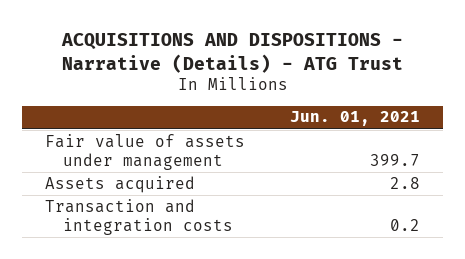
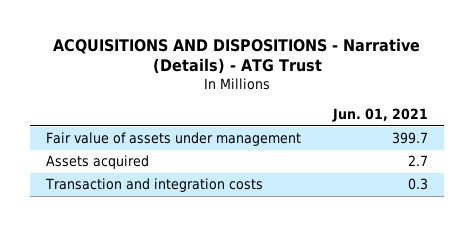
[390,176,421,189] 2.8 -> [407,155,428,167] 2.7
[390,219,421,232] 0.2 -> [407,178,428,191] 0.3

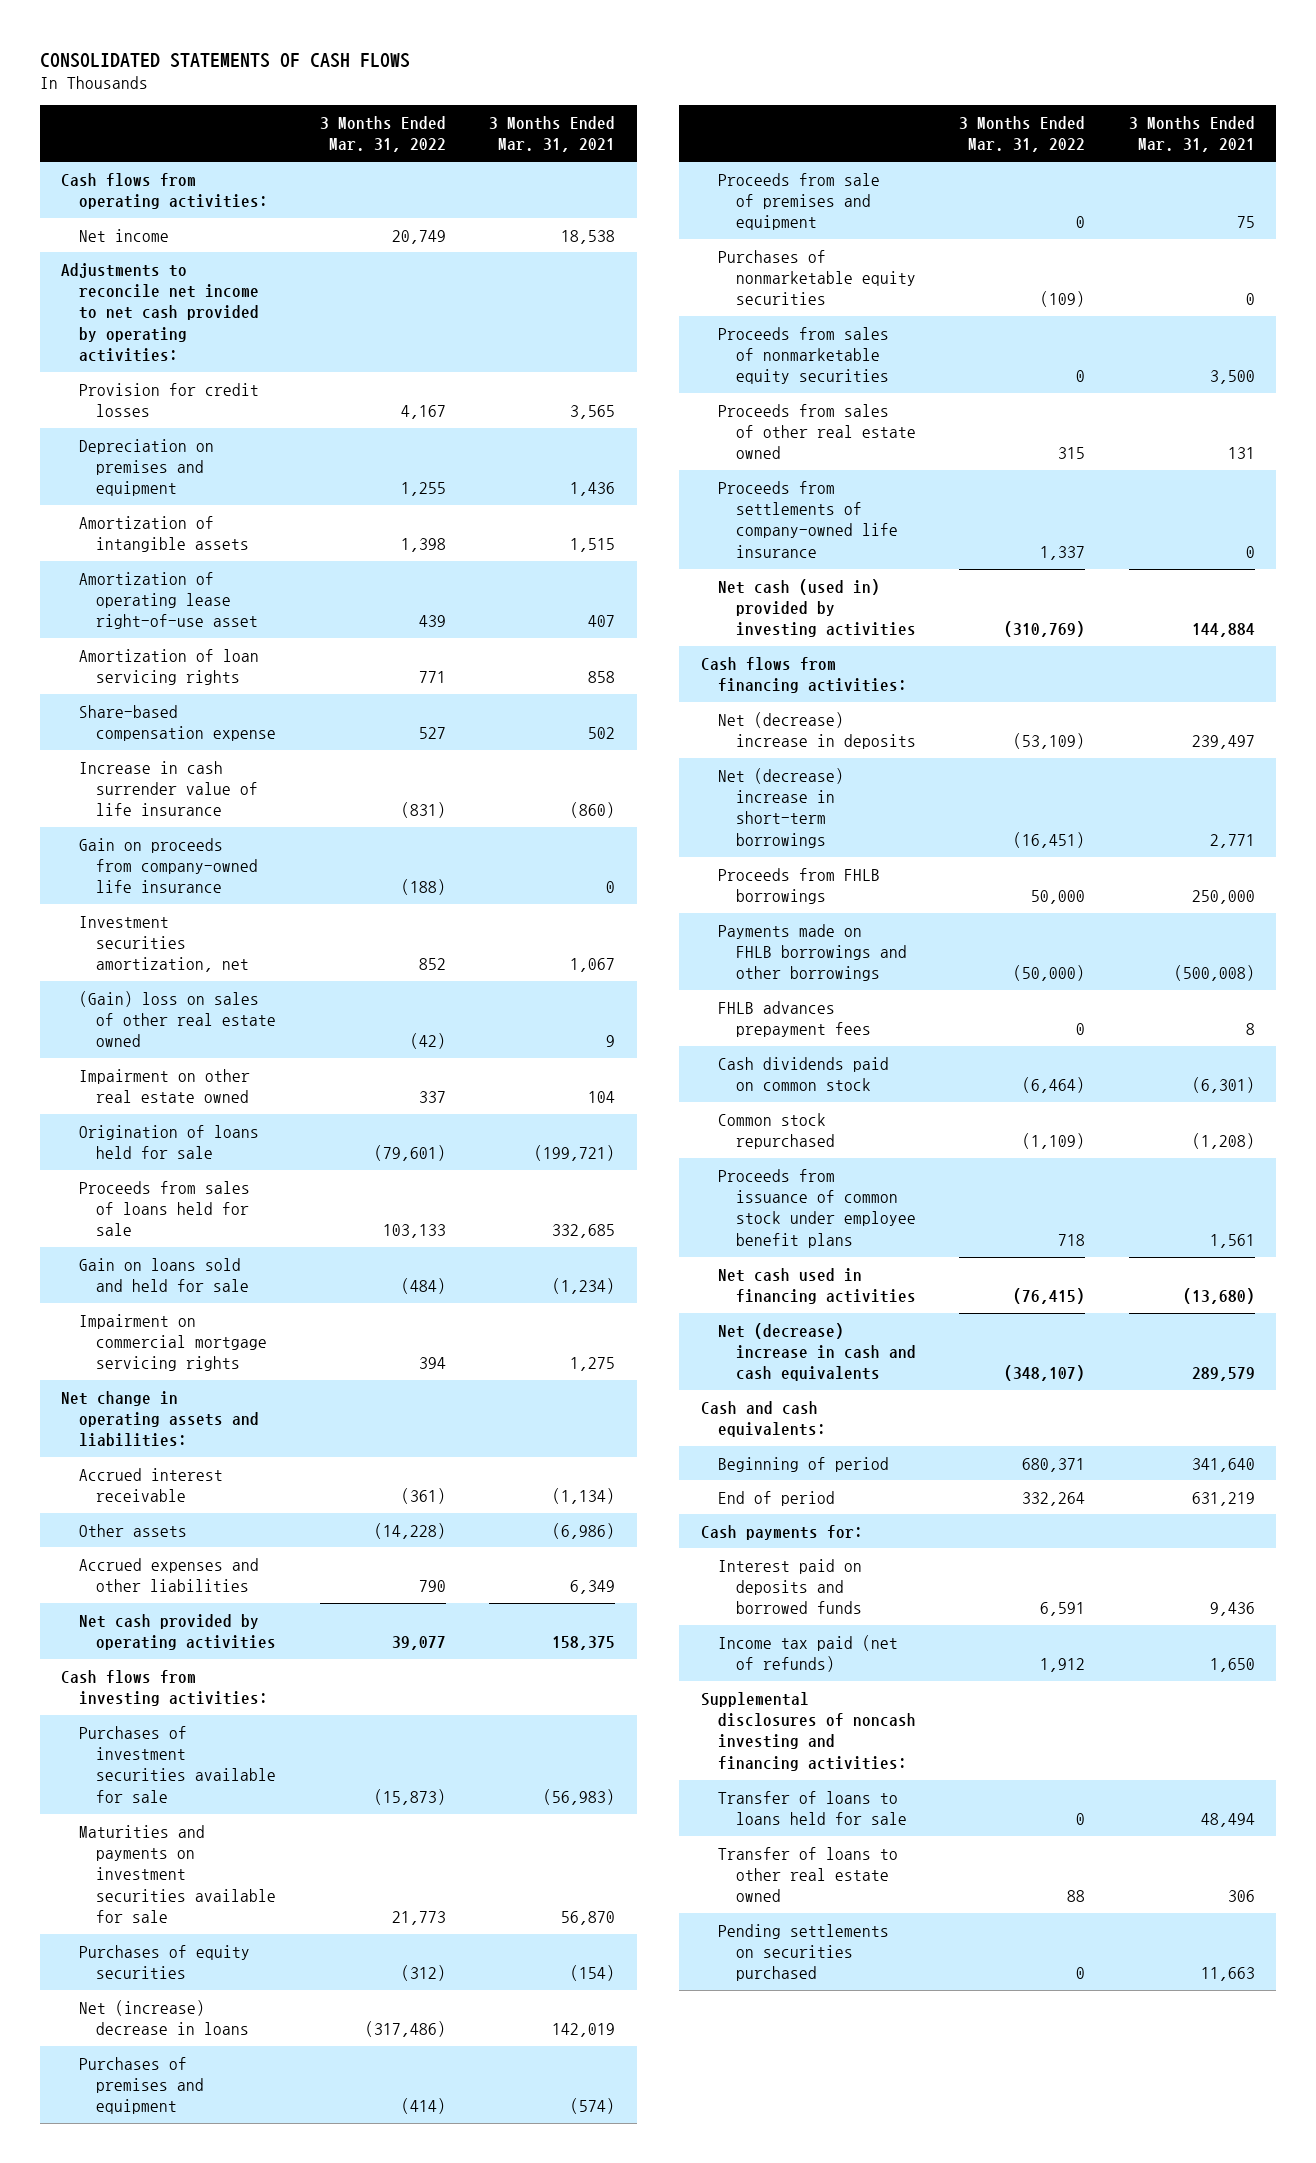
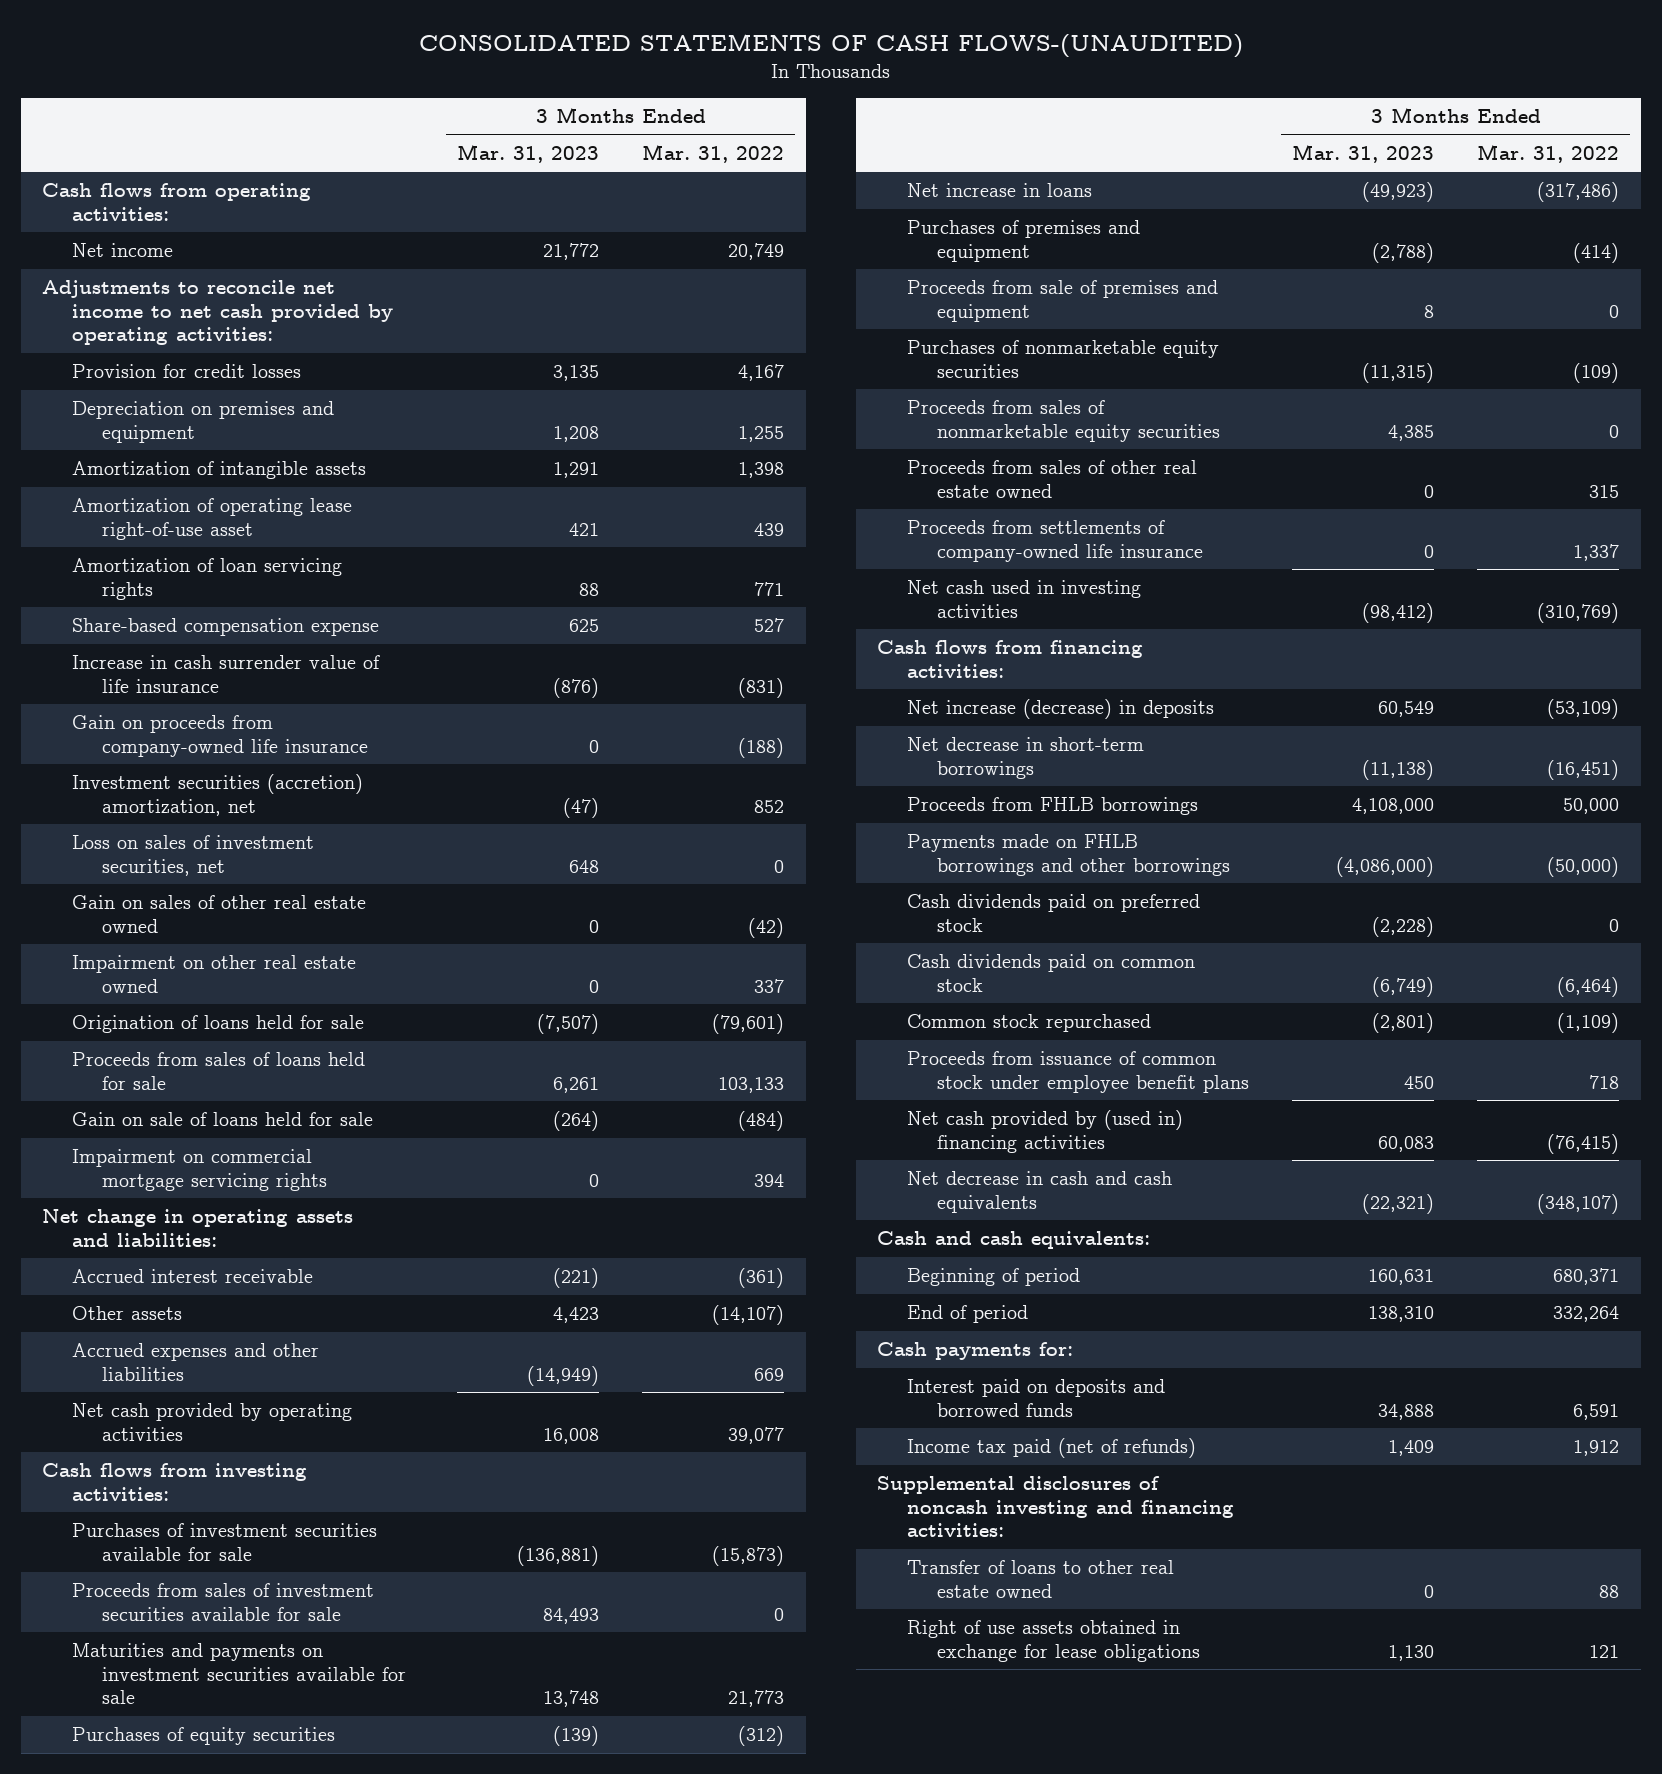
[39,52,410,68] CONSOLIDATED STATEMENTS OF CASH FLOWS -> [418,34,1243,59] CONSOLIDATED STATEMENTS OF CASH FLOWS-(UNAUDITED)
[489,115,616,153] 3 Months Ended Mar. 31, 2021 -> none
none -> [456,144,599,164] Mar. 31, 2023
[78,915,250,973] Investment securities amortization, net -> [71,774,363,816] Investment securities (accretion) amortization, net
none -> [71,835,314,876] Loss on sales of investment securities, net
[78,990,277,1048] (Gain) loss on sales of other real estate owned -> [71,895,366,933] Gain on sales of other real estate owned
[78,1257,250,1293] Gain on loans sold and held for sale -> [71,1112,373,1127] Gain on sale of loans held for sale
[373,1522,446,1539] (14,228) -> [712,1305,785,1326] (14,107)
[418,1580,446,1593] 790 -> [754,1367,785,1381] 669
none -> [71,1583,374,1621] Proceeds from sales of investment securities available for sale
[78,1999,250,2036] Net (increase) decrease in loans -> [907,183,1093,198] Net increase in loans
[718,578,916,638] Net cash (used in) provided by investing activities -> [907,580,1142,618] Net cash used in investing activities
[718,711,916,750] Net (decrease) increase in deposits -> [907,699,1215,720] Net increase (decrease) in deposits
[718,767,845,848] Net (decrease) increase in short-term borrowings -> [907,737,1145,779] Net decrease in short-term borrowings
[718,1000,871,1038] FHLB advances prepayment fees -> none
none -> [907,894,1201,932] Cash dividends paid on preferred stock
[718,1267,916,1305] Net cash used in financing activities -> [907,1110,1184,1153] Net cash provided by (used in) financing activities
[718,1322,916,1382] Net (decrease) increase in cash and cash equivalents -> [907,1171,1173,1213] Net decrease in cash and cash equivalents
[718,1790,907,1826] Transfer of loans to loans held for sale -> none
[718,1923,890,1982] Pending settlements on securities purchased -> none
none -> [907,1620,1200,1662] Right of use assets obtained in exchange for lease obligations

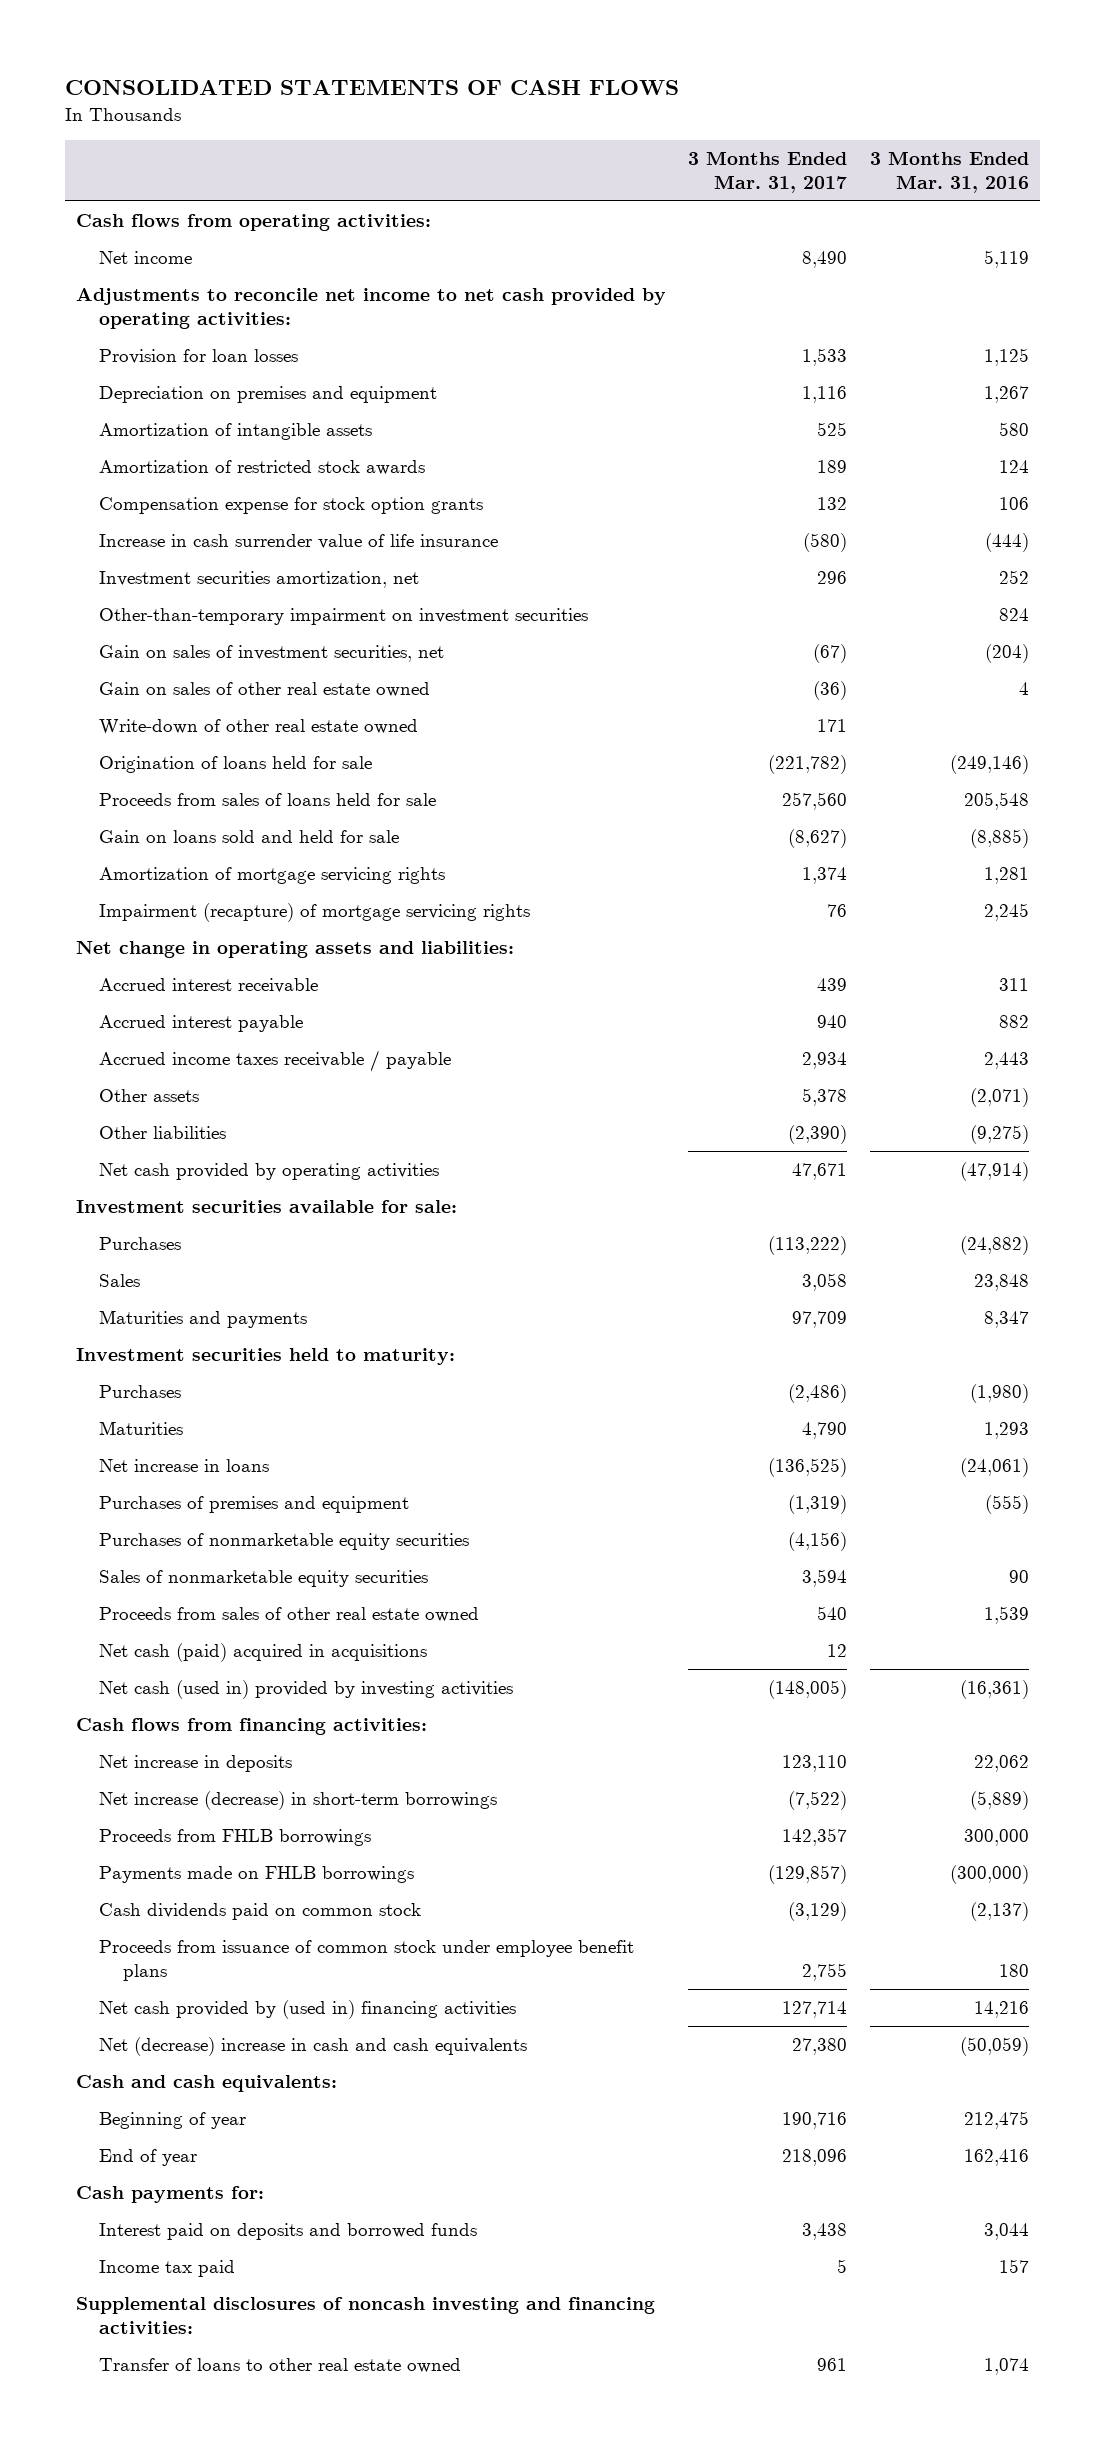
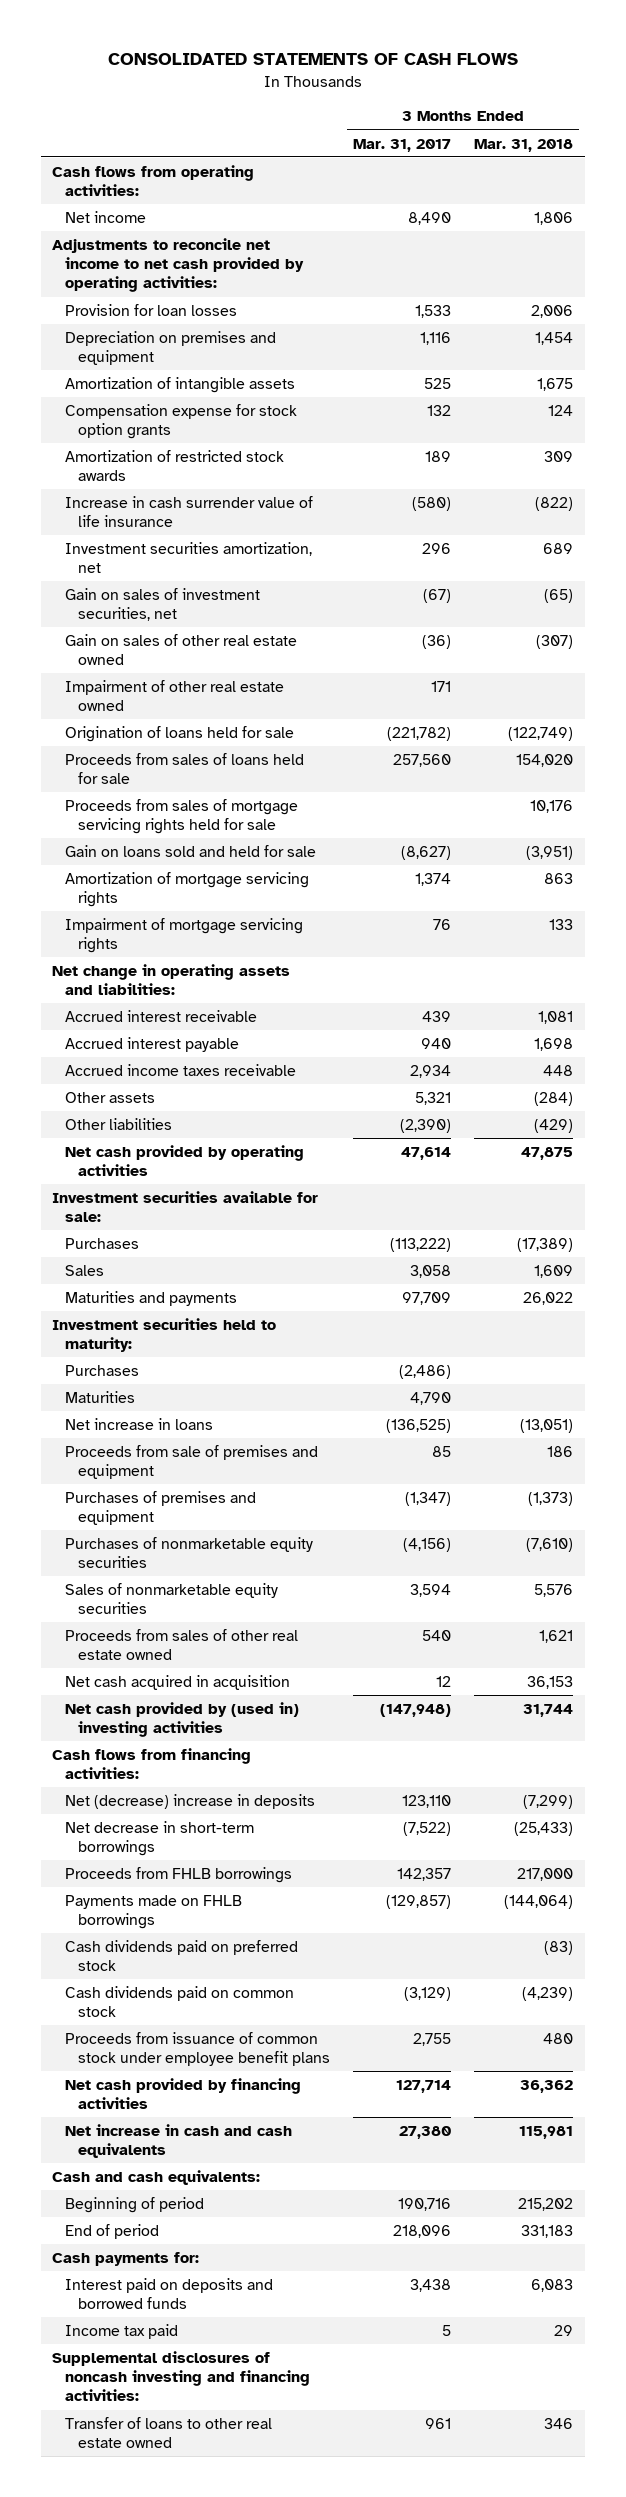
[869,150,1029,193] 3 Months Ended Mar. 31, 2016 -> none
none -> [474,138,574,152] Mar. 31, 2018
[99,460,426,476] Amortization of restricted stock awards -> [64,449,284,482] Amortization of restricted stock awards
[99,608,589,626] Other-than-temporary impairment on investment securities -> none
[99,719,419,736] Write-down of other real estate owned -> [64,679,284,712] Impairment of other real estate owned
none -> [64,798,298,835] Proceeds from sales of mortgage servicing rights held for sale
[99,903,531,923] Impairment (recapture) of mortgage servicing rights -> [64,917,303,954] Impairment of mortgage servicing rights
[99,1050,452,1073] Accrued income taxes receivable / payable -> [64,1063,296,1076] Accrued income taxes receivable
[802,1088,848,1107] 5,378 -> [415,1091,452,1105] 5,321
[792,1163,848,1181] 47,671 -> [401,1146,452,1160] 47,614
none -> [64,1444,318,1480] Proceeds from sale of premises and equipment
[788,1495,848,1515] (1,319) -> [405,1491,452,1506] (1,347)
[99,1643,428,1663] Net cash (paid) acquired in acquisitions -> [64,1674,290,1690] Net cash acquired in acquisition
[99,1680,514,1700] Net cash (used in) provided by investing activities -> [64,1701,299,1738] Net cash provided by (used in) investing activities
[768,1680,848,1700] (148,005) -> [380,1703,452,1717] (147,948)
[99,1755,293,1773] Net increase in deposits -> [64,1793,315,1809] Net (decrease) increase in deposits
[99,1791,498,1811] Net increase (decrease) in short-term borrowings -> [64,1820,254,1857] Net decrease in short-term borrowings
none -> [64,1939,298,1972] Cash dividends paid on preferred stock
[99,2000,517,2020] Net cash provided by (used in) financing activities -> [64,2077,301,2110] Net cash provided by financing activities
[99,2037,528,2057] Net (decrease) increase in cash and cash equivalents -> [64,2123,292,2159] Net increase in cash and cash equivalents
[99,2112,247,2130] Beginning of year -> [64,2196,204,2213] Beginning of period
[99,2149,198,2167] End of year -> [64,2223,159,2239] End of period

